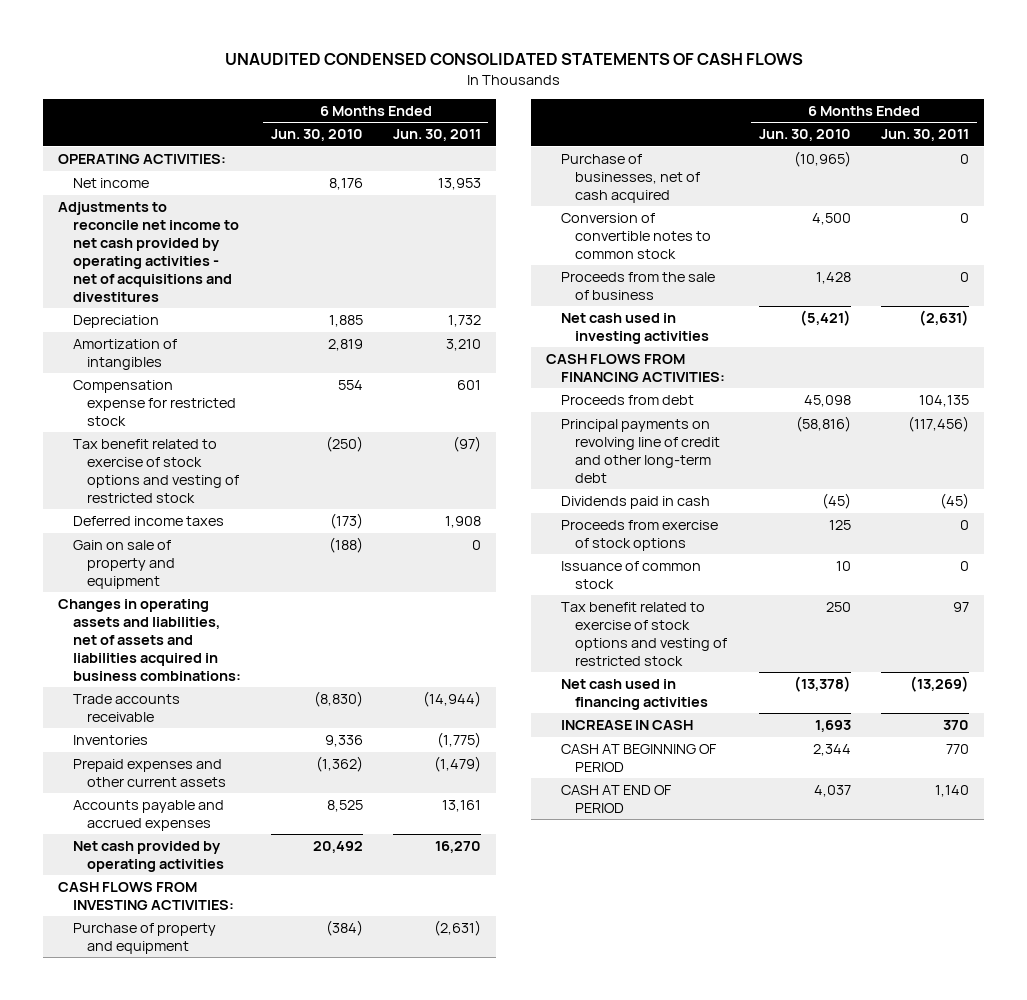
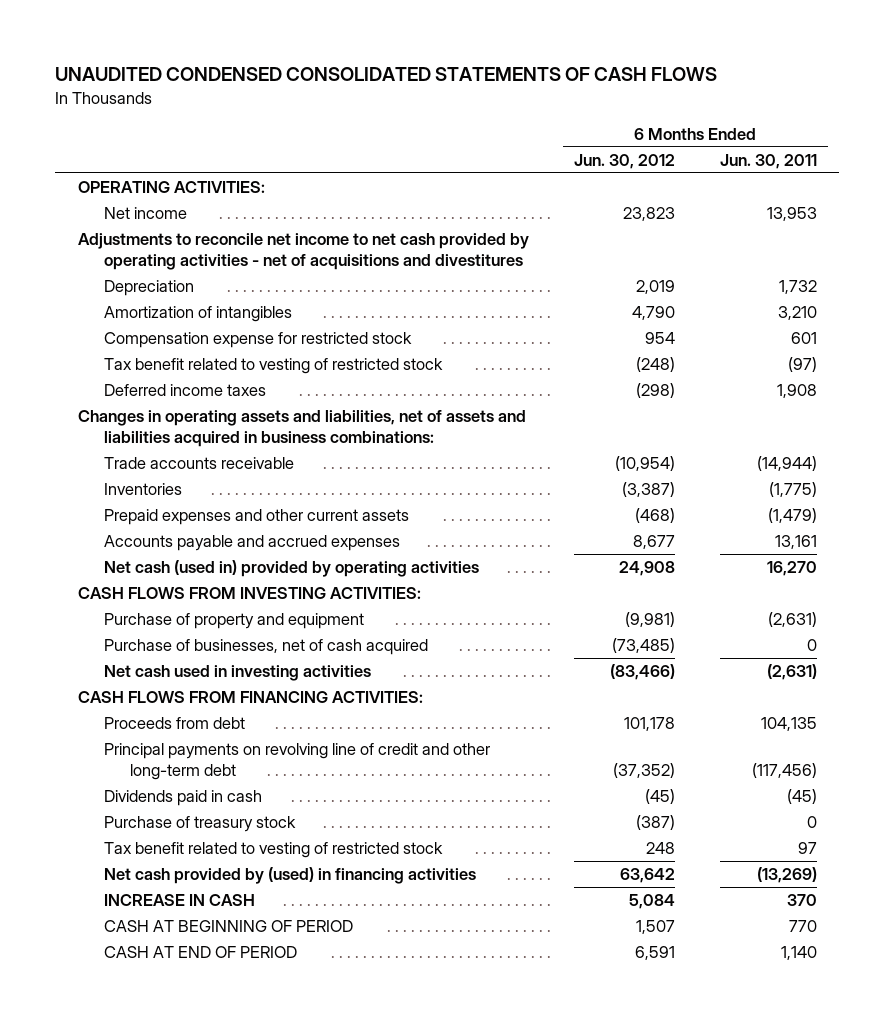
[270,129,363,142] Jun. 30, 2010 -> none
none -> [573,153,675,169] Jun. 30, 2012
[72,438,240,503] Tax benefit related to exercise of stock options and vesting of restricted stock -> [103,358,443,375] Tax benefit related to vesting of restricted stock
[72,539,176,589] Gain on sale of property and equipment -> none
[72,840,225,872] Net cash provided by operating activities -> [103,560,479,578] Net cash (used in) provided by operating activities
[560,212,712,259] Conversion of convertible notes to common stock -> none
[560,271,715,300] Proceeds from the sale of business -> none
[560,519,718,551] Proceeds from exercise of stock options -> none
[560,560,701,589] Issuance of common stock -> none
none -> [103,816,296,833] Purchase of treasury stock
[560,601,728,666] Tax benefit related to exercise of stock options and vesting of restricted stock -> [103,842,443,859] Tax benefit related to vesting of restricted stock
[560,678,709,710] Net cash used in financing activities -> [103,867,476,885] Net cash provided by (used) in financing activities

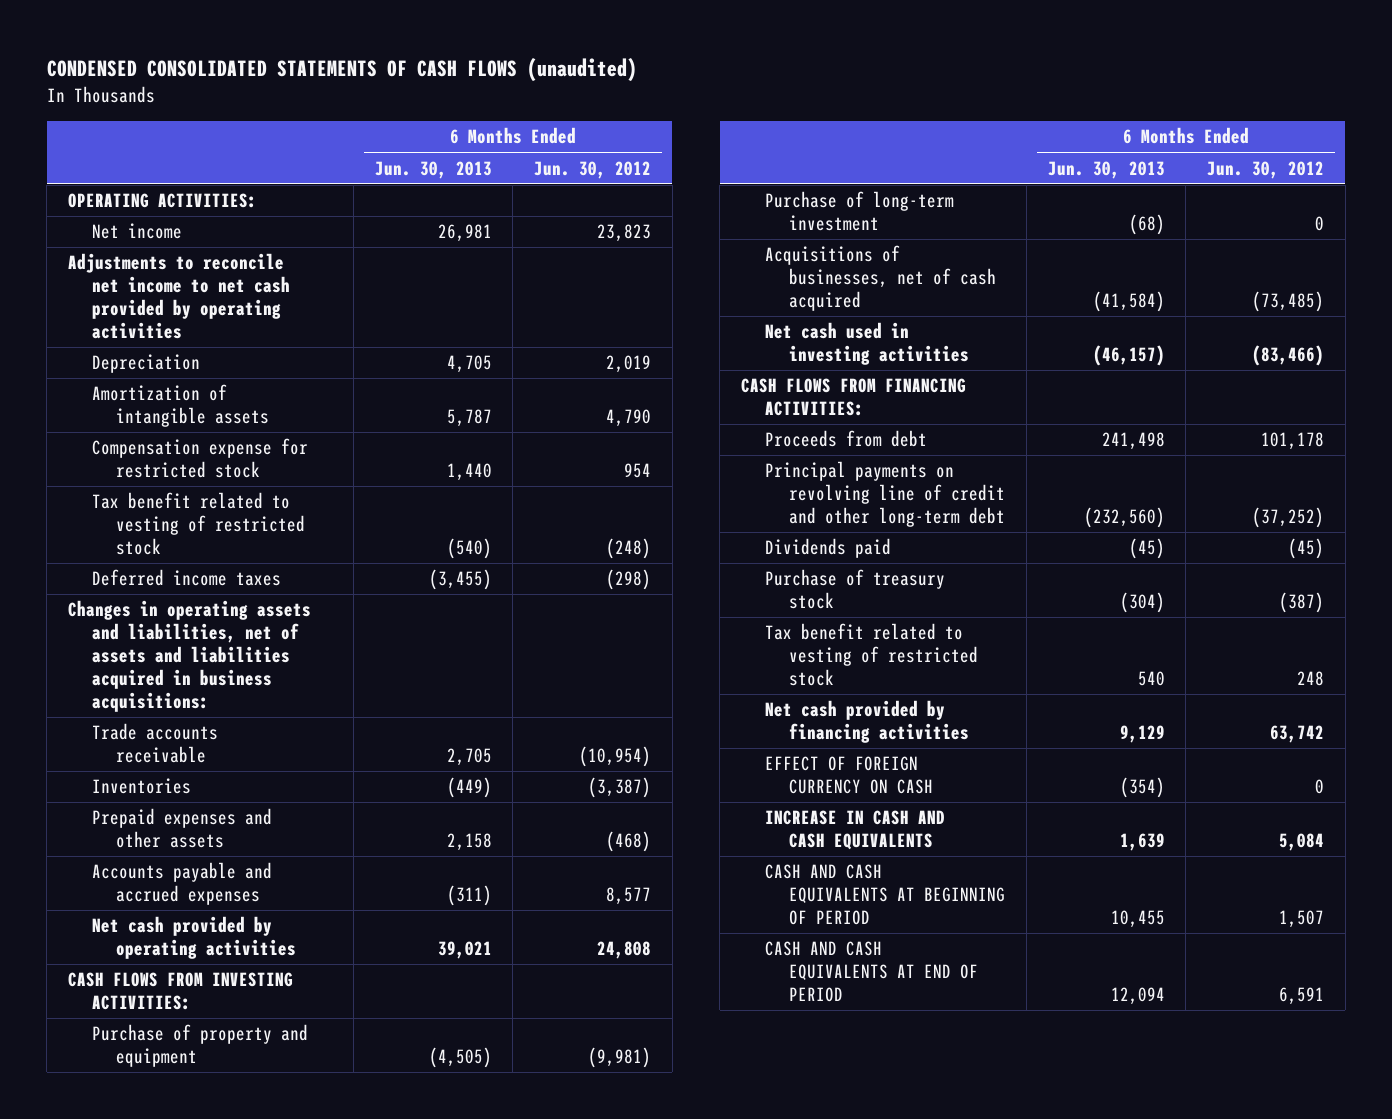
[55,67,718,82] UNAUDITED CONDENSED CONSOLIDATED STATEMENTS OF CASH FLOWS -> [46,58,637,83] CONDENSED CONSOLIDATED STATEMENTS OF CASH FLOWS (unaudited)
[719,153,817,169] Jun. 30, 2011 -> none
none -> [374,160,492,179] Jun. 30, 2013
[77,233,529,270] Adjustments to reconcile net income to net cash provided by operating activities - net of acquisitions and divestitures -> [67,253,291,340] Adjustments to reconcile net income to net cash provided by operating activities
[103,306,292,323] Amortization of intangibles -> [92,384,270,428] Amortization of intangible assets
[77,410,526,447] Changes in operating assets and liabilities, net of assets and liabilities acquired in business combinations: -> [67,600,311,713] Changes in operating assets and liabilities, net of assets and liabilities acquired in business acquisitions:
[103,509,409,526] Prepaid expenses and other current assets -> [92,808,273,849] Prepaid expenses and other assets
[632,535,675,550] 8,677 -> [605,887,651,906] 8,577
[103,560,479,578] Net cash (used in) provided by operating activities -> [92,916,297,960] Net cash provided by operating activities
[618,561,675,577] 24,908 -> [596,941,651,960] 24,808
none -> [765,191,955,232] Purchase of long-term investment
[103,639,428,656] Purchase of businesses, net of cash acquired -> [765,245,997,312] Acquisitions of businesses, net of cash acquired
[612,762,675,778] (37,352) -> [1252,507,1325,529] (37,252)
[103,790,262,807] Dividends paid in cash -> [765,538,892,559] Dividends paid
[103,867,476,885] Net cash provided by (used) in financing activities -> [765,700,970,744] Net cash provided by financing activities
[619,868,675,884] 63,642 -> [1270,725,1325,744] 63,742
none -> [765,756,934,795] EFFECT OF FOREIGN CURRENCY ON CASH
[103,894,255,907] INCREASE IN CASH -> [765,810,946,851] INCREASE IN CASH AND CASH EQUIVALENTS
[103,920,353,933] CASH AT BEGINNING OF PERIOD -> [765,864,1006,926] CASH AND CASH EQUIVALENTS AT BEGINNING OF PERIOD
[103,946,297,959] CASH AT END OF PERIOD -> [765,941,979,1003] CASH AND CASH EQUIVALENTS AT END OF PERIOD

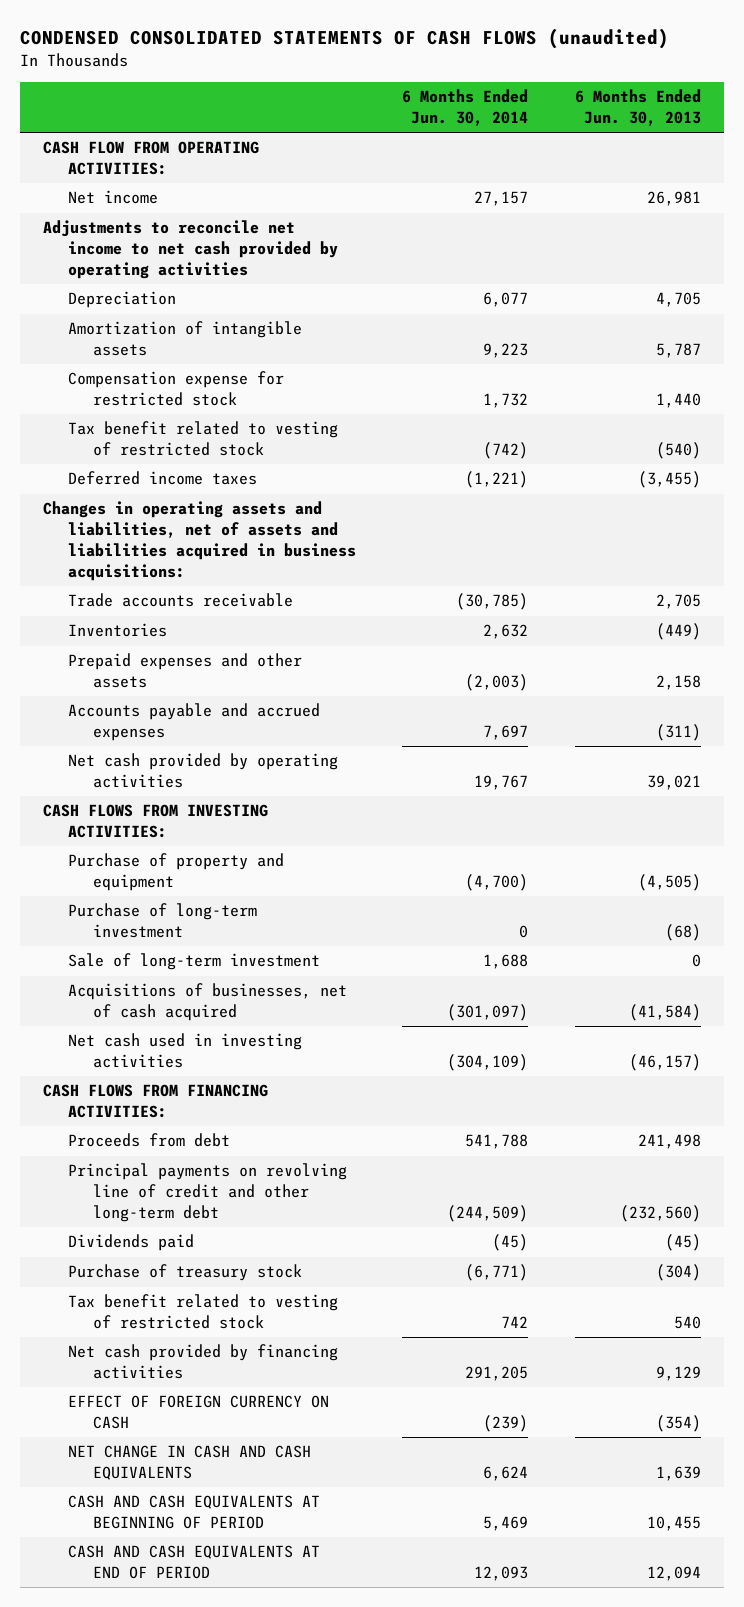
[533,160,651,179] Jun. 30, 2012 -> none
none -> [402,89,529,127] 6 Months Ended Jun. 30, 2014
[67,193,257,209] OPERATING ACTIVITIES: -> [42,141,259,176] CASH FLOW FROM OPERATING ACTIVITIES:
none -> [67,953,320,971] Sale of long-term investment
[765,810,946,851] INCREASE IN CASH AND CASH EQUIVALENTS -> [67,1445,311,1481] NET CHANGE IN CASH AND CASH EQUIVALENTS

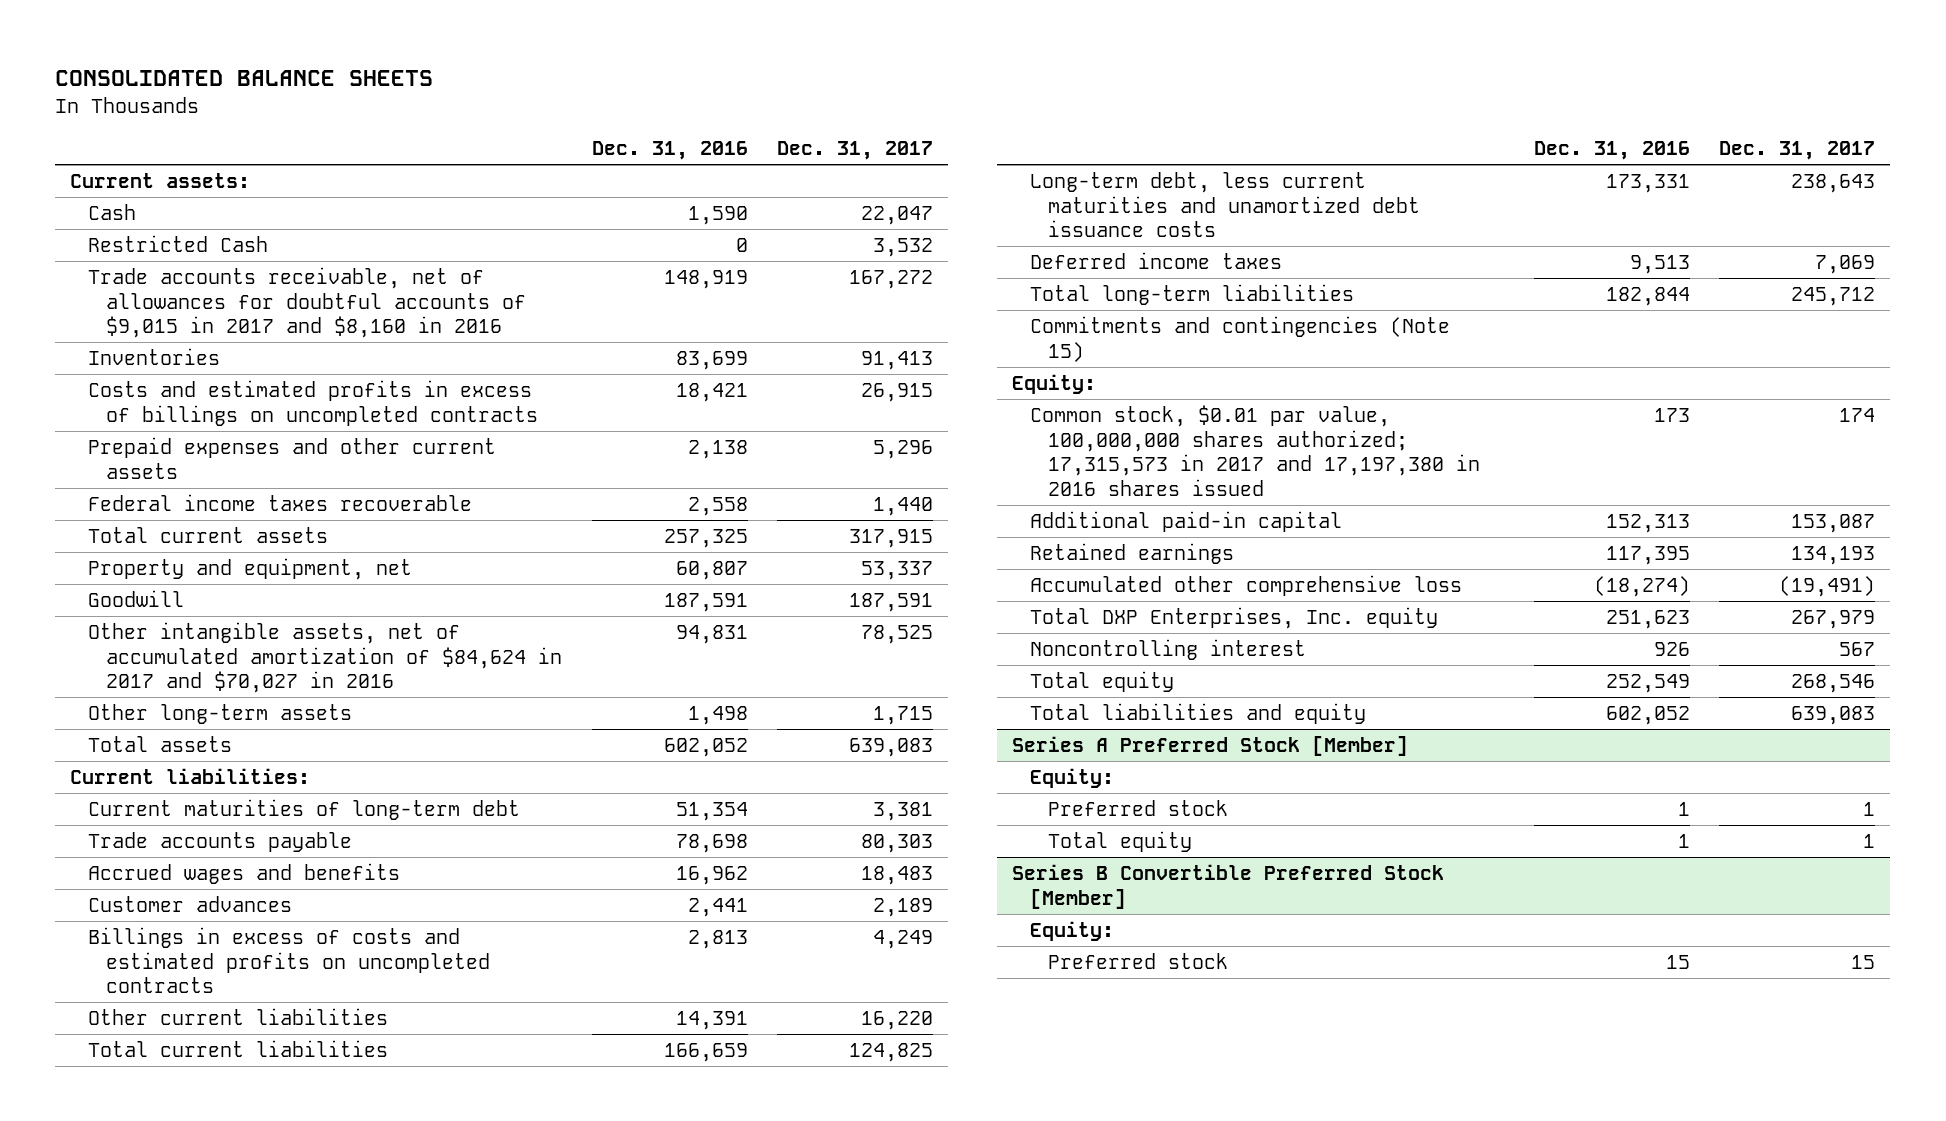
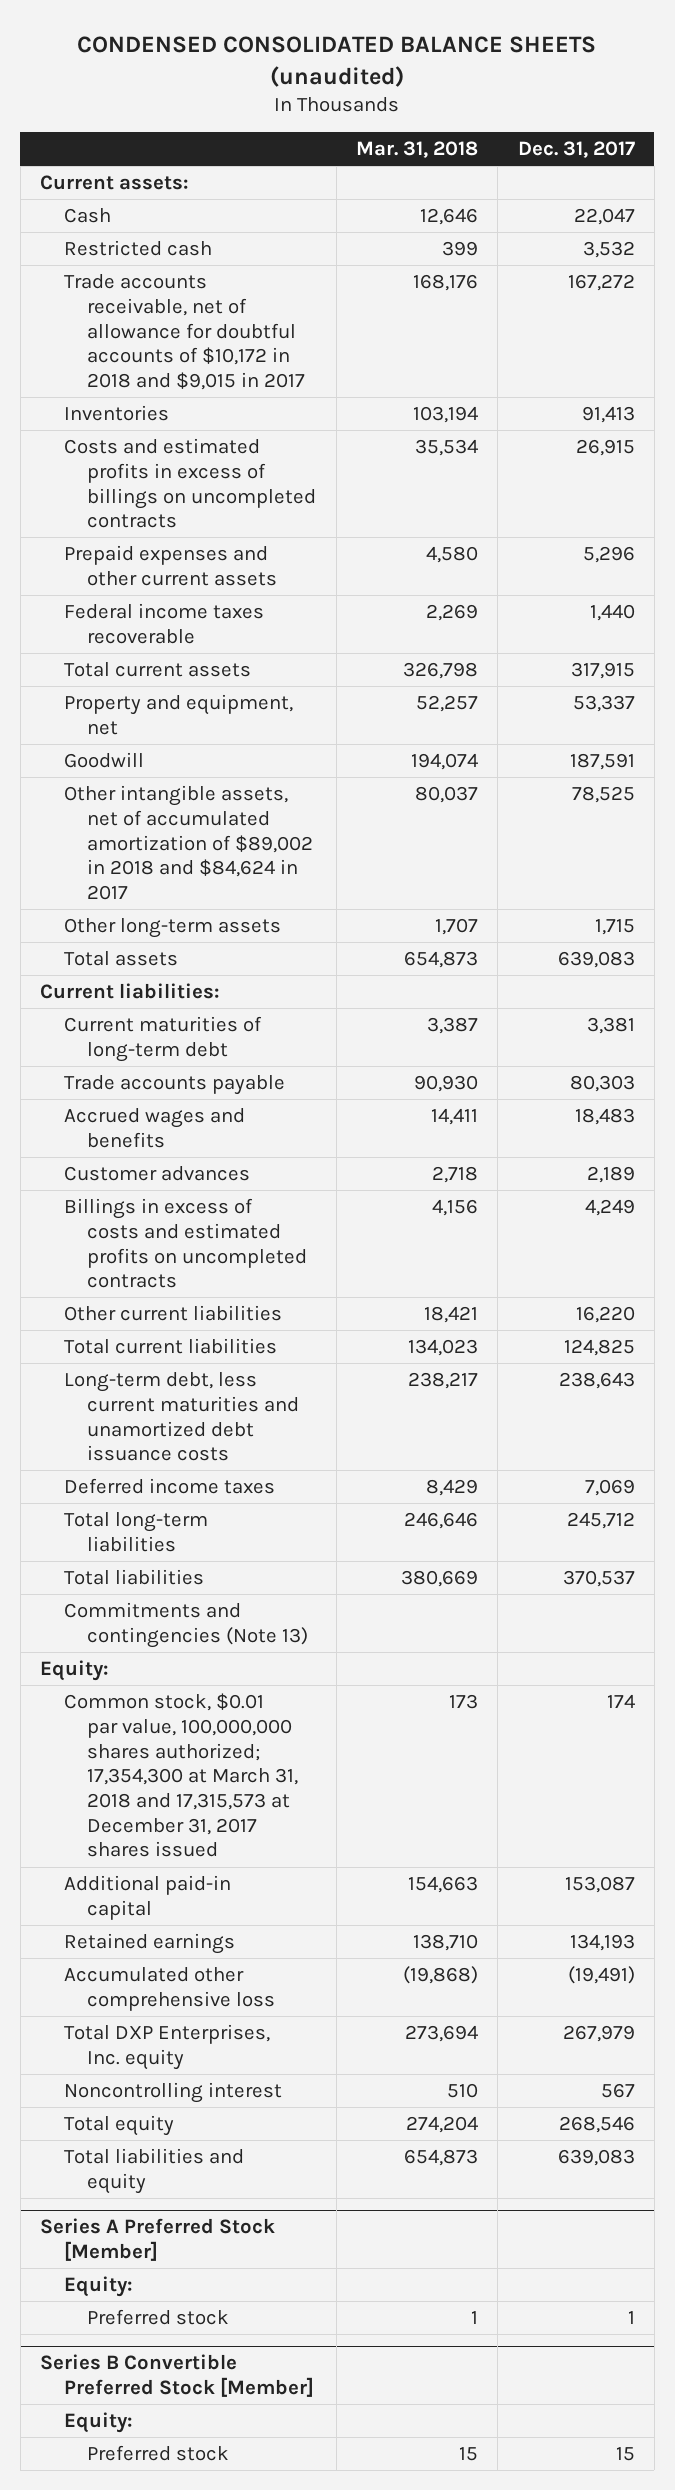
[55,69,434,86] CONSOLIDATED BALANCE SHEETS -> [77,36,597,87] CONDENSED CONSOLIDATED BALANCE SHEETS (unaudited)
[591,141,748,161] Dec. 31, 2016 -> none
none -> [356,141,479,159] Mar. 31, 2018
[88,234,269,252] Restricted Cash -> [63,240,212,257] Restricted cash
[88,266,527,339] Trade accounts receivable, net of allowances for doubtful accounts of $9,015 in 2017 and $8,160 in 2016 -> [63,274,306,390] Trade accounts receivable, net of allowance for doubtful accounts of $10,172 in 2018 and $9,015 in 2017
[88,621,563,694] Other intangible assets, net of accumulated amortization of $84,624 in 2017 and $70,027 in 2016 -> [63,785,314,900] Other intangible assets, net of accumulated amortization of $89,002 in 2018 and $84,624 in 2017
none -> [63,1569,204,1586] Total liabilities
[1030,315,1451,362] Commitments and contingencies (Note 15) -> [63,1602,309,1648] Commitments and contingencies (Note 13)
[1030,404,1481,496] Common stock, $0.01 par value, 100,000,000 shares authorized; 17,315,573 in 2017 and 17,197,380 in 2016 shares issued -> [63,1693,299,1858] Common stock, $0.01 par value, 100,000,000 shares authorized; 17,354,300 at March 31, 2018 and 17,315,573 at December 31, 2017 shares issued
[1048,830,1193,852] Total equity -> none

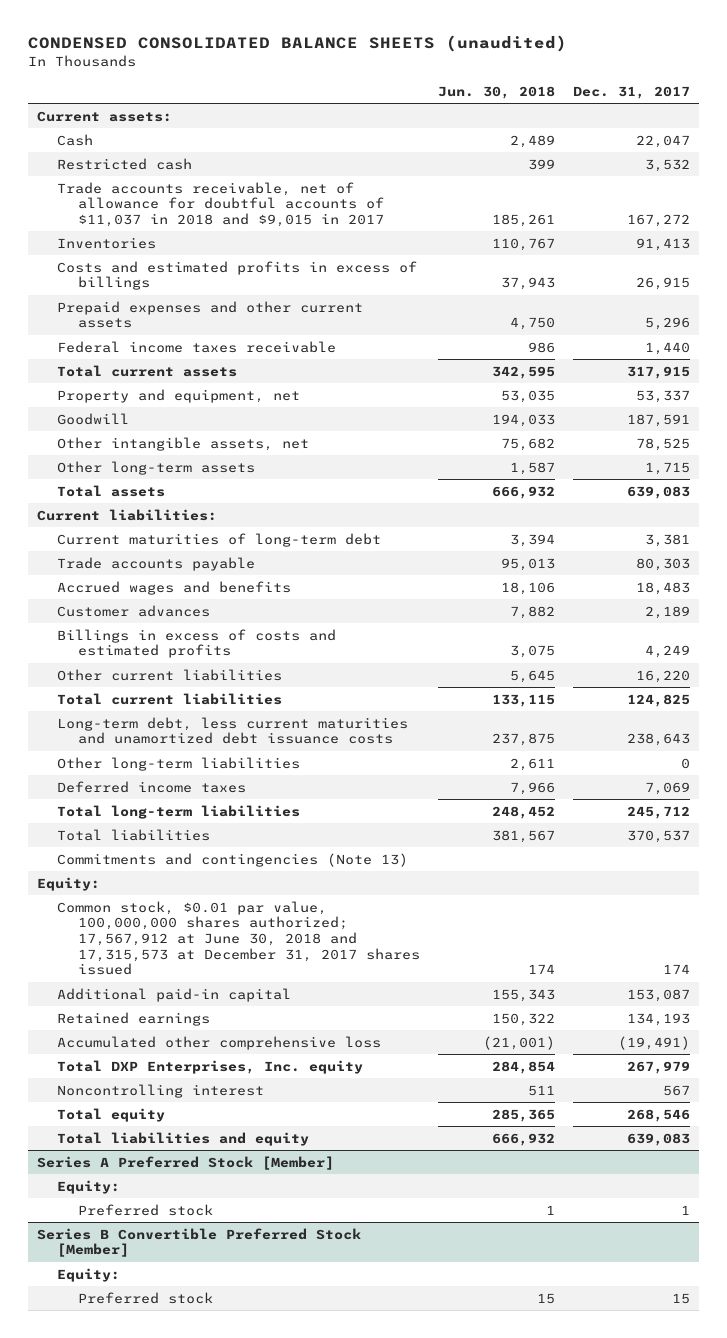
[356,141,479,159] Mar. 31, 2018 -> none
none -> [437,85,555,99] Jun. 30, 2018
[63,274,306,390] Trade accounts receivable, net of allowance for doubtful accounts of $10,172 in 2018 and $9,015 in 2017 -> [57,181,384,227] Trade accounts receivable, net of allowance for doubtful accounts of $11,037 in 2018 and $9,015 in 2017
[63,438,317,529] Costs and estimated profits in excess of billings on uncompleted contracts -> [57,260,418,291] Costs and estimated profits in excess of billings
[63,603,264,644] Federal income taxes recoverable -> [57,340,337,353] Federal income taxes receivable
[63,785,314,900] Other intangible assets, net of accumulated amortization of $89,002 in 2018 and $84,624 in 2017 -> [57,436,310,451] Other intangible assets, net
[63,1198,308,1289] Billings in excess of costs and estimated profits on uncompleted contracts -> [57,628,337,659] Billings in excess of costs and estimated profits
none -> [57,756,301,771] Other long-term liabilities
[63,1693,299,1858] Common stock, $0.01 par value, 100,000,000 shares authorized; 17,354,300 at March 31, 2018 and 17,315,573 at December 31, 2017 shares issued -> [57,900,420,976] Common stock, $0.01 par value, 100,000,000 shares authorized; 17,567,912 at June 30, 2018 and 17,315,573 at December 31, 2017 shares issued

